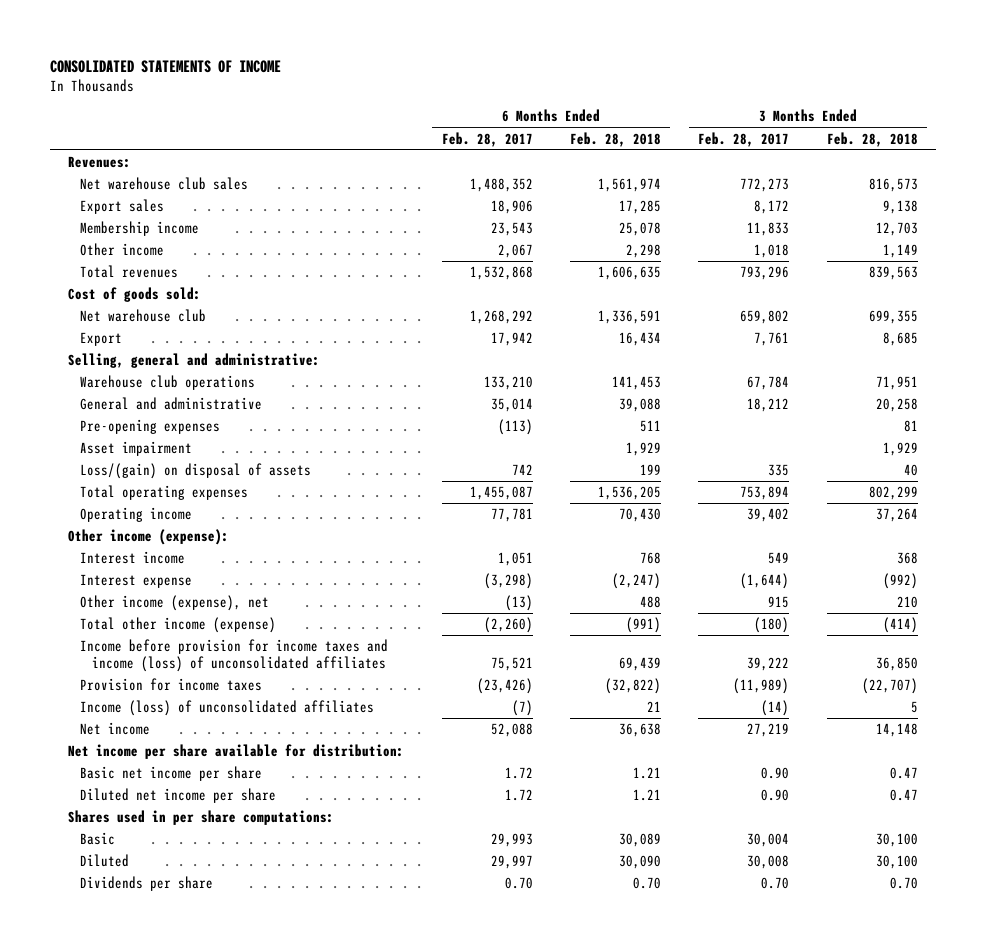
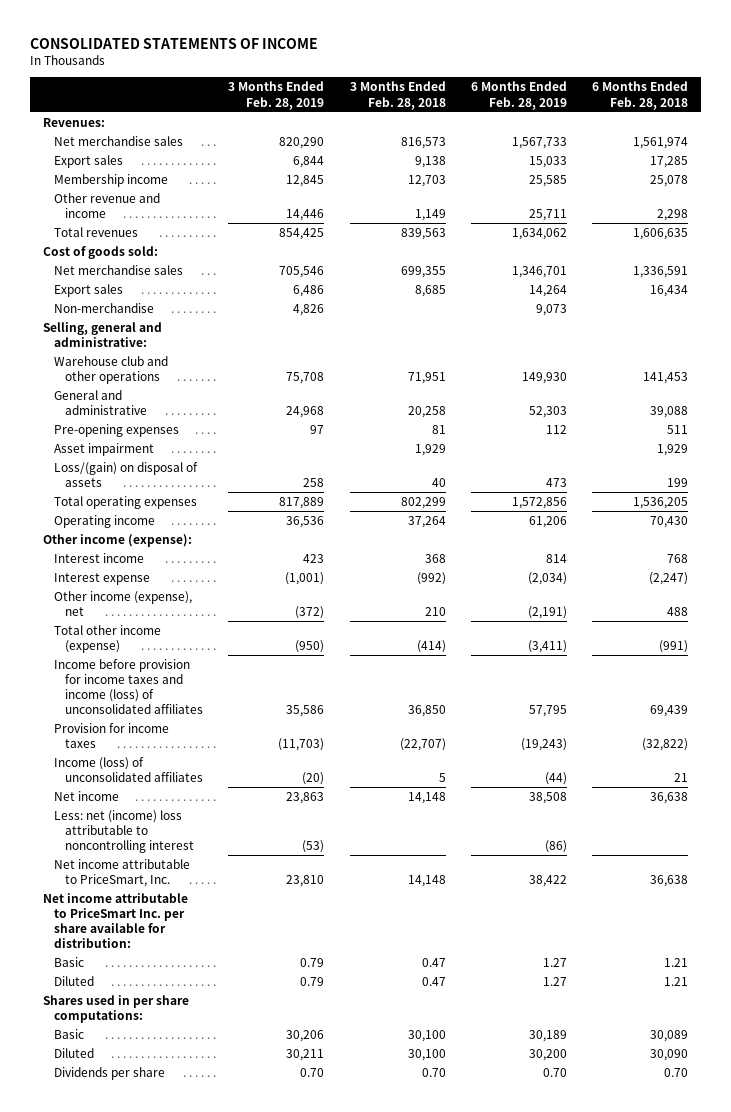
[441,131,533,147] Feb. 28, 2017 -> none
[698,131,790,147] Feb. 28, 2017 -> none
none -> [228,81,325,110] 3 Months Ended Feb. 28, 2019
none -> [470,81,567,110] 6 Months Ended Feb. 28, 2019
[80,177,249,191] Net warehouse club sales -> [53,135,183,146] Net merchandise sales
[80,243,165,257] Other income -> [53,192,160,219] Other revenue and income
[80,309,207,323] Net warehouse club -> [53,264,183,275] Net merchandise sales
[80,332,123,347] Export -> [53,283,123,297] Export sales
none -> [53,302,154,313] Non-merchandise
[80,375,256,391] Warehouse club operations -> [53,355,168,385] Warehouse club and other operations
none -> [53,809,195,854] Less: net (income) loss attributable to noncontrolling interest
none -> [53,858,190,888] Net income attributable to PriceSmart, Inc.
[68,744,405,760] Net income per share available for distribution: -> [42,892,188,949] Net income attributable to PriceSmart Inc. per share available for distribution:
[80,766,263,782] Basic net income per share -> [53,956,84,967] Basic
[80,788,277,804] Diluted net income per share -> [53,975,94,986] Diluted

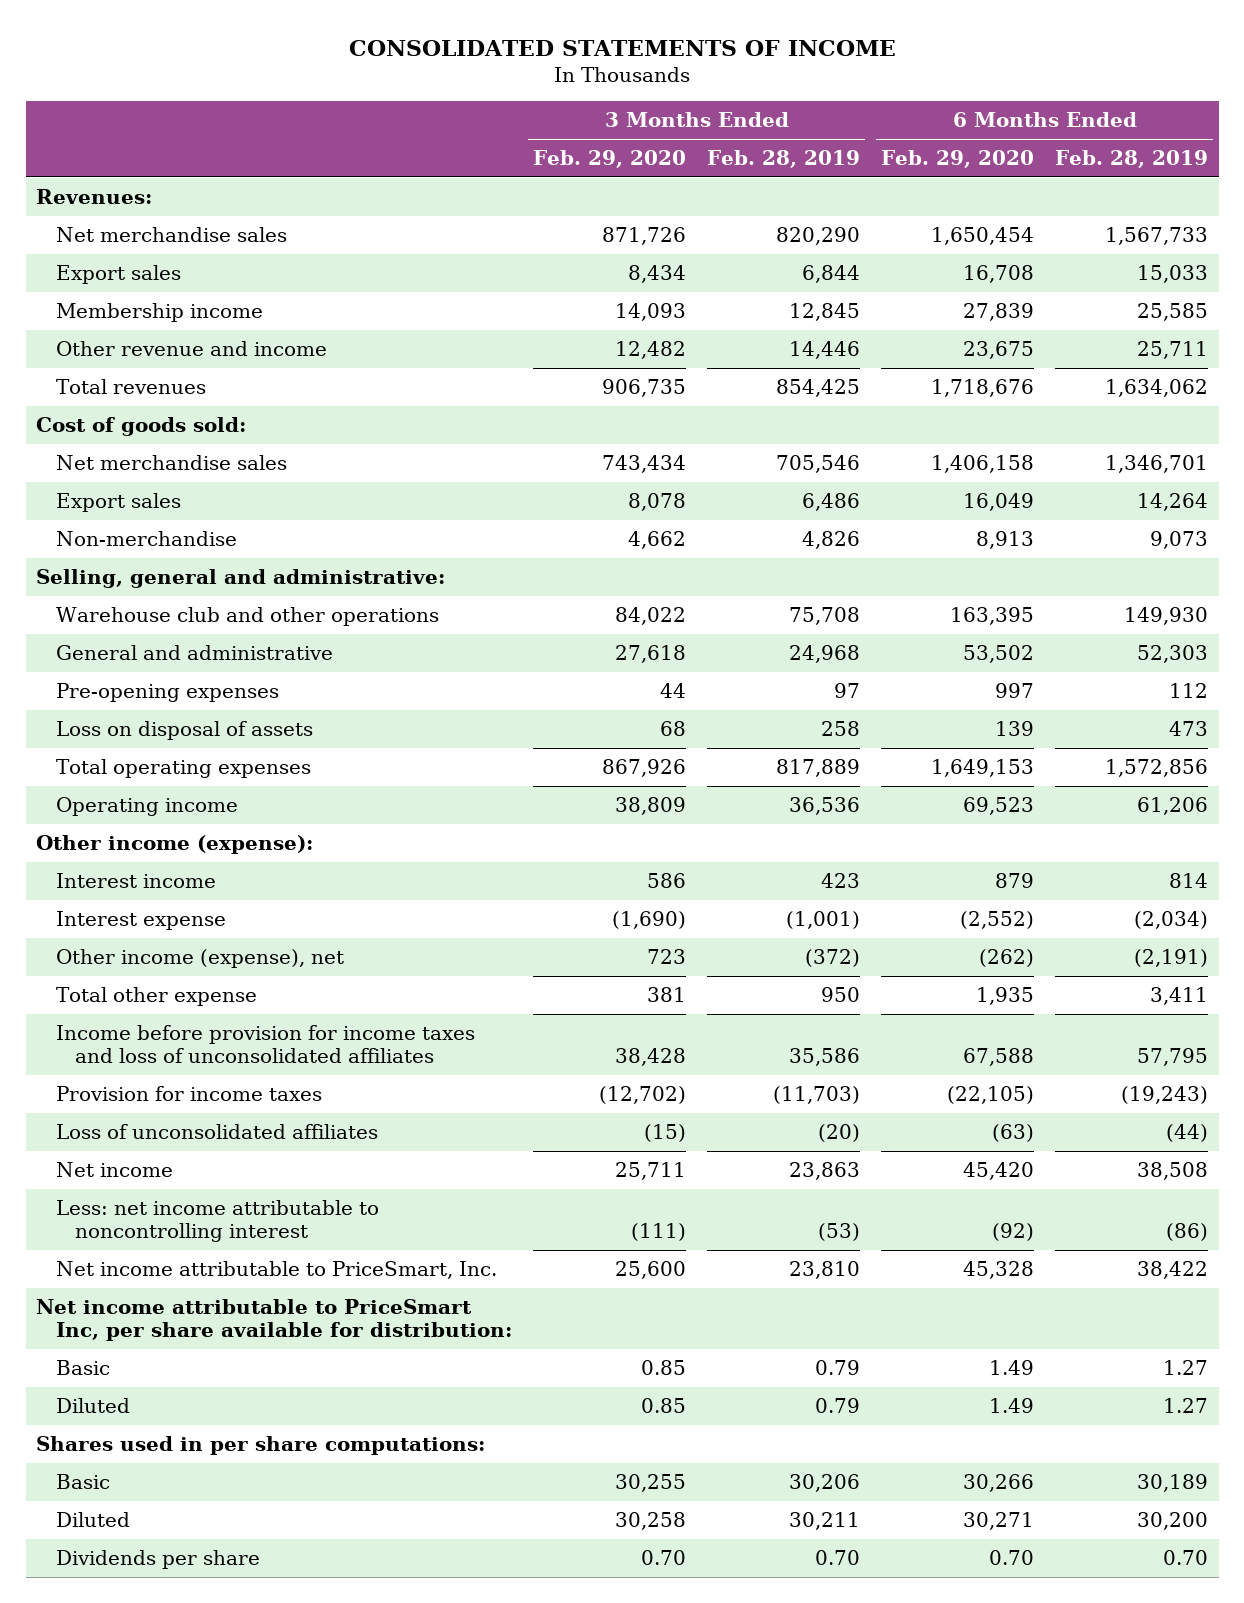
[349,81,446,110] 3 Months Ended Feb. 28, 2018 -> none
[591,81,688,110] 6 Months Ended Feb. 28, 2018 -> none
none -> [532,149,686,168] Feb. 29, 2020
none -> [880,149,1034,168] Feb. 29, 2020
[53,442,154,456] Asset impairment -> none
[53,461,198,488] Loss/(gain) on disposal of assets -> [55,720,313,740] Loss on disposal of assets
[53,624,161,654] Total other income (expense) -> [55,986,257,1006] Total other expense
[295,640,325,654] (950) -> [820,986,860,1002] 950
[527,640,567,654] (3,411) -> [1150,986,1209,1005] 3,411
[53,658,204,715] Income before provision for income taxes and income (loss) of unconsolidated affiliates -> [55,1024,475,1063] Income before provision for income taxes and loss of unconsolidated affiliates
[53,756,204,783] Income (loss) of unconsolidated affiliates -> [55,1123,378,1139] Loss of unconsolidated affiliates
[53,809,195,854] Less: net (income) loss attributable to noncontrolling interest -> [55,1199,379,1242] Less: net income attributable to noncontrolling interest
[42,892,188,949] Net income attributable to PriceSmart Inc. per share available for distribution: -> [36,1298,512,1341] Net income attributable to PriceSmart Inc, per share available for distribution:

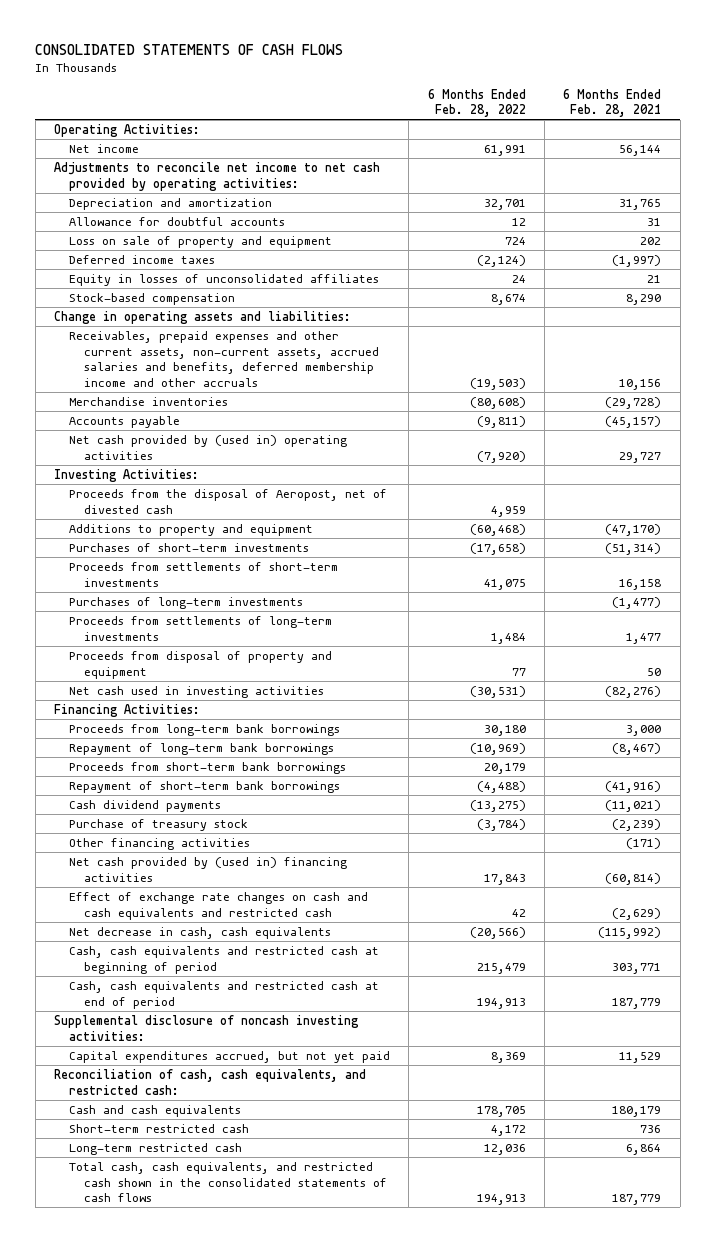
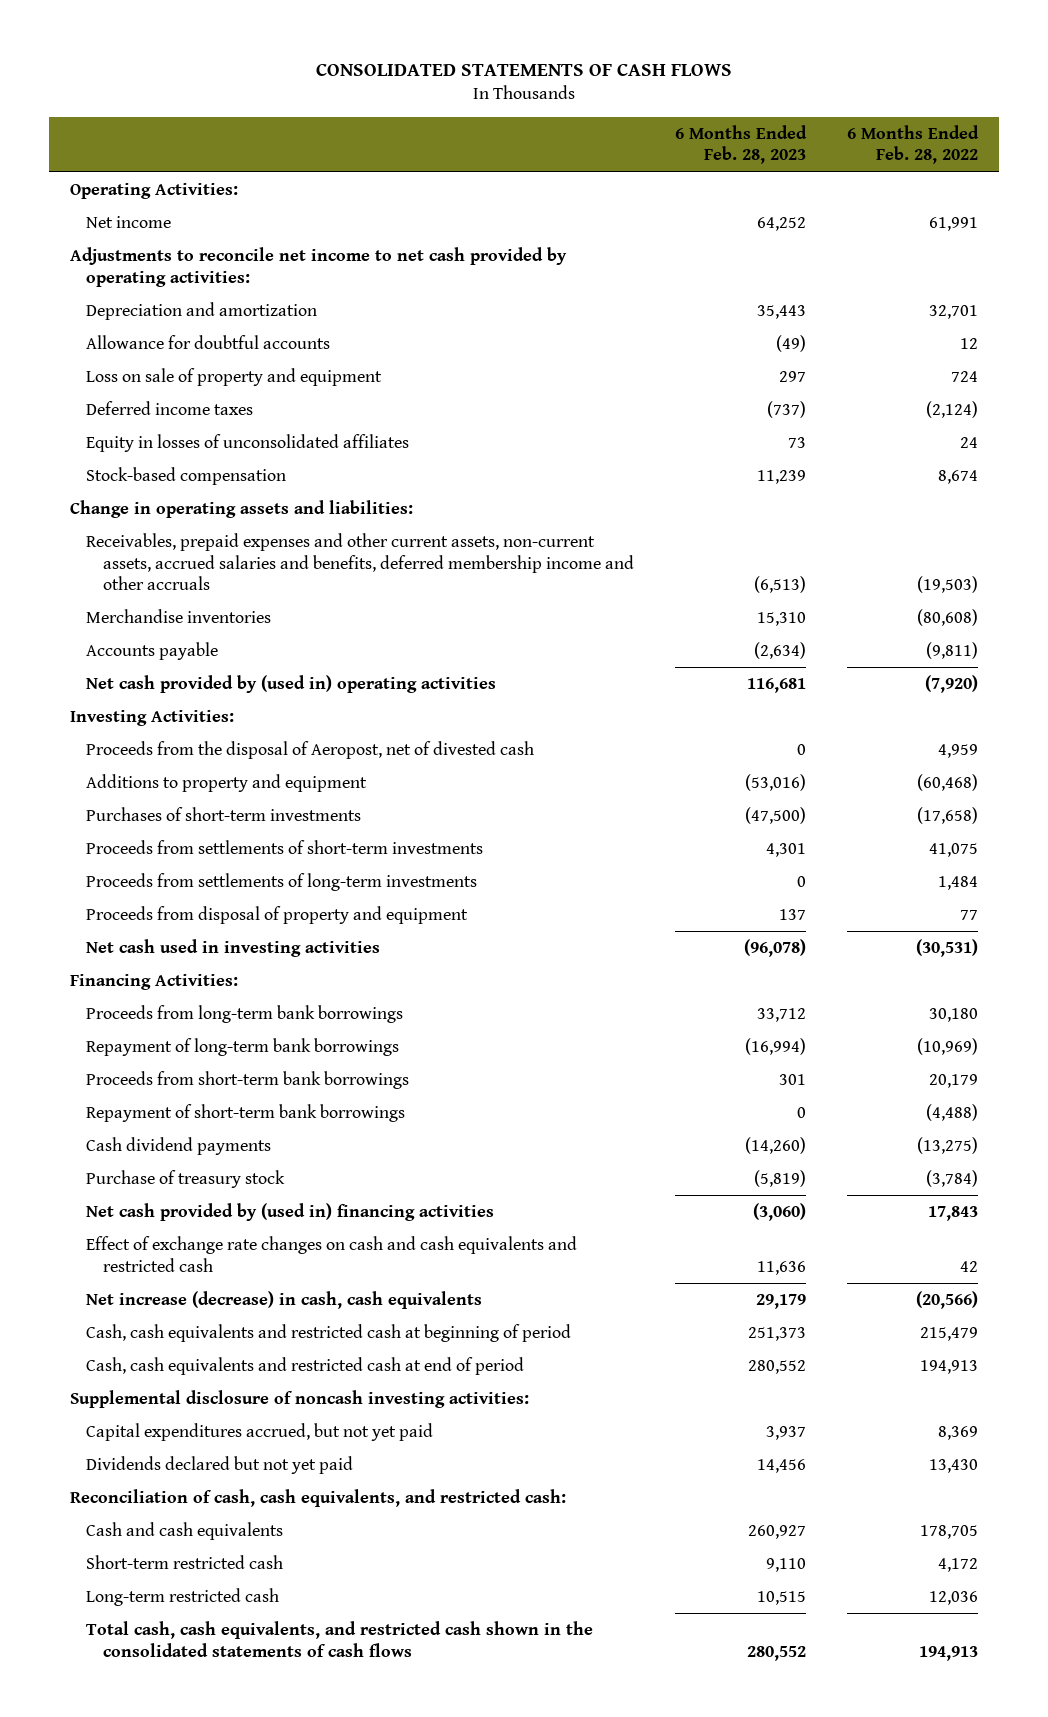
[563,88,662,118] 6 Months Ended Feb. 28, 2021 -> none
none -> [675,124,808,165] 6 Months Ended Feb. 28, 2023
[69,596,304,609] Purchases of long-term investments -> none
[69,837,251,850] Other financing activities -> none
[69,926,332,939] Net decrease in cash, cash equivalents -> [86,1291,483,1310] Net increase (decrease) in cash, cash equivalents
none -> [86,1456,354,1475] Dividends declared but not yet paid

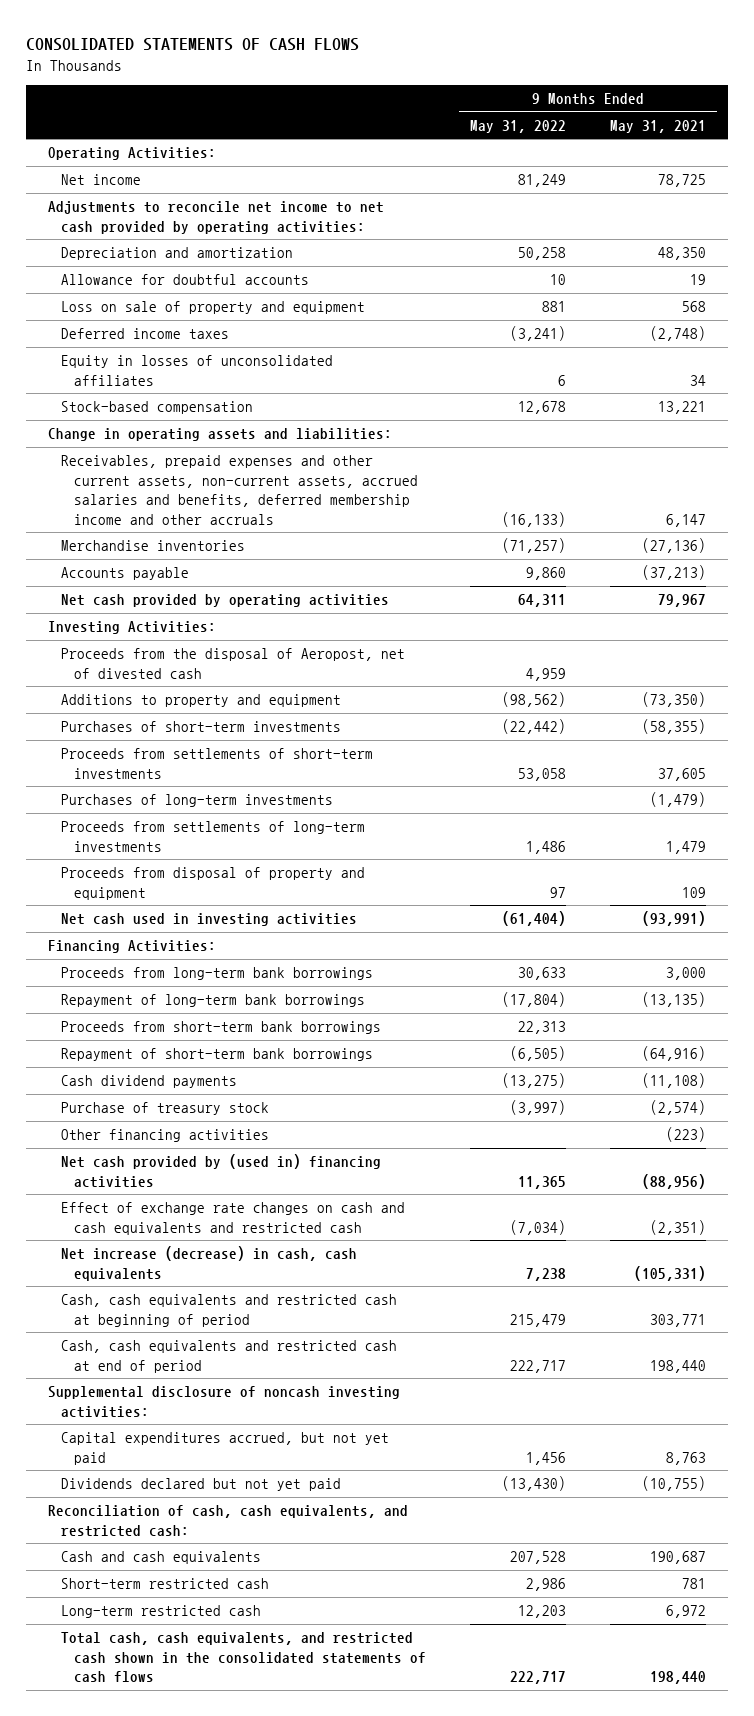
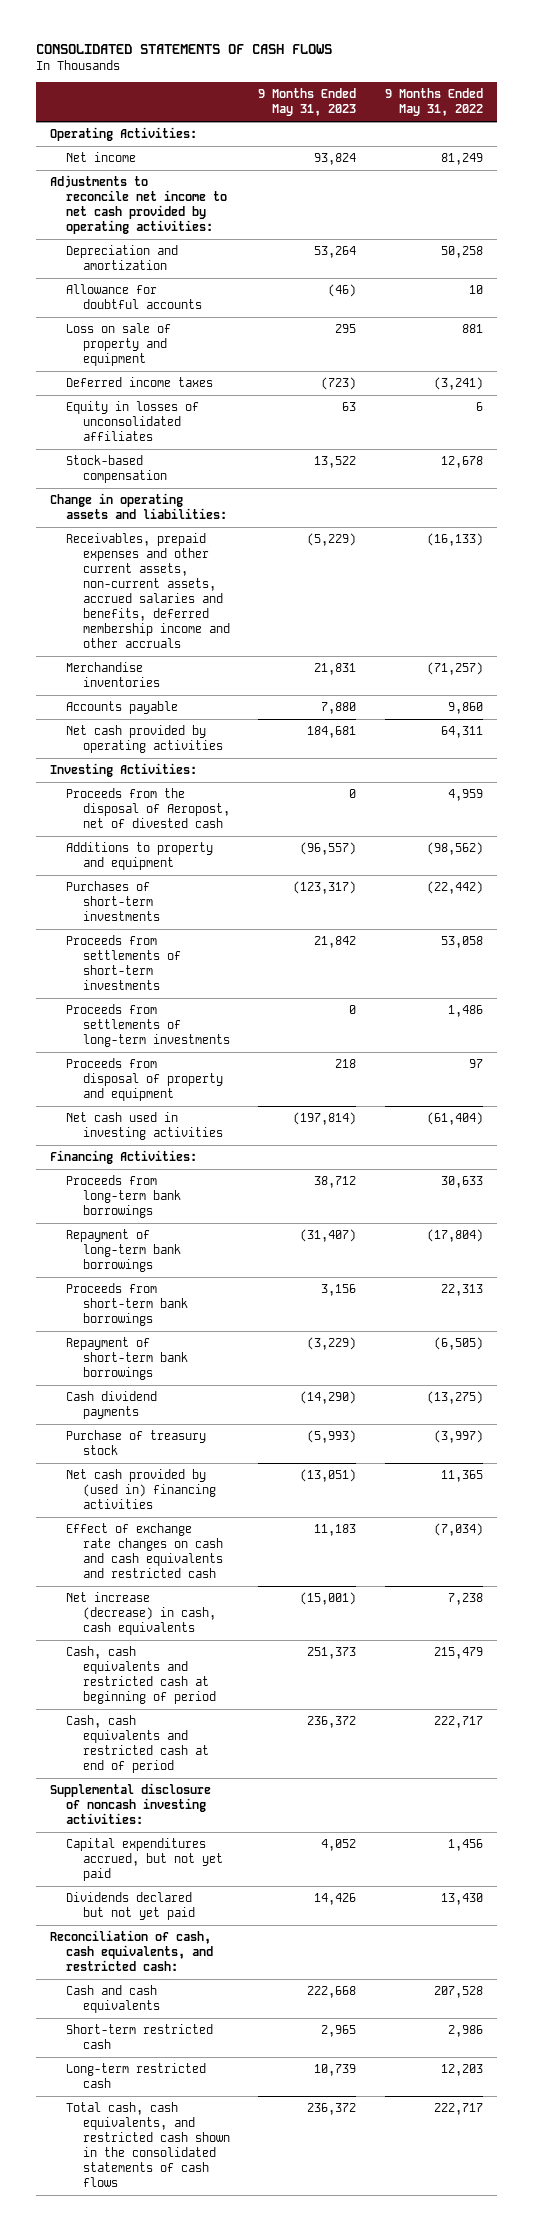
[609,119,706,133] May 31, 2021 -> none
none -> [258,88,357,117] 9 Months Ended May 31, 2023
[60,794,333,808] Purchases of long-term investments -> none
[60,1129,269,1143] Other financing activities -> none
[501,1476,566,1492] (13,430) -> [440,1893,483,1906] 13,430

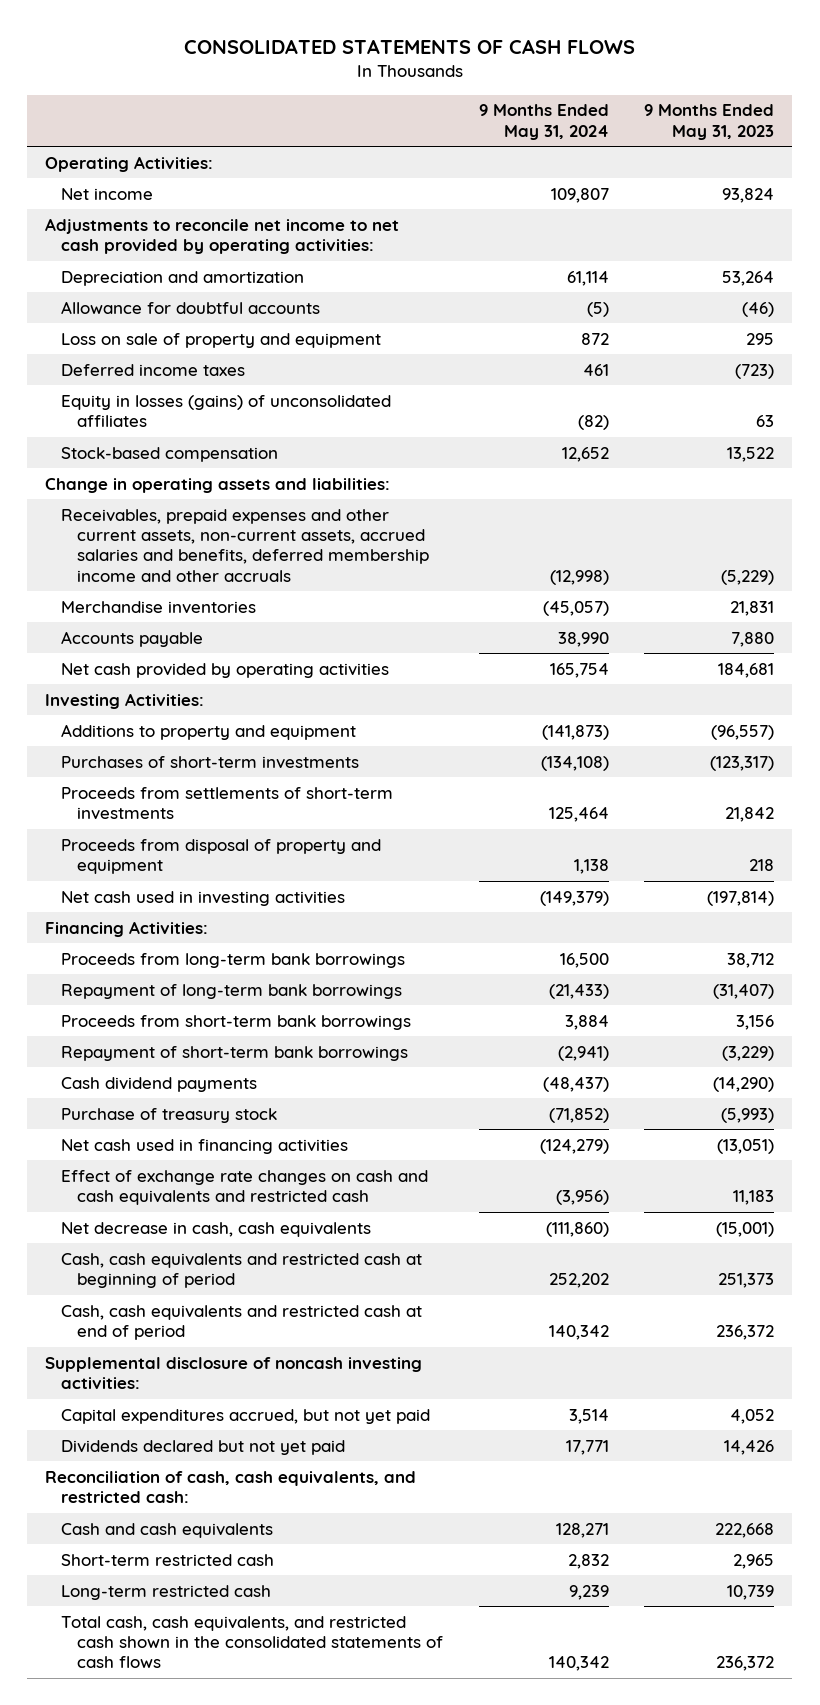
[384,88,483,117] 9 Months Ended May 31, 2022 -> none
none -> [478,104,609,140] 9 Months Ended May 31, 2024
[66,401,200,442] Equity in losses of unconsolidated affiliates -> [61,394,392,428] Equity in losses (gains) of unconsolidated affiliates
[66,788,231,829] Proceeds from the disposal of Aeropost, net of divested cash -> none
[66,1004,231,1048] Proceeds from settlements of long-term investments -> none
[66,1469,217,1510] Net cash provided by (used in) financing activities -> [61,1138,349,1154] Net cash used in financing activities
[66,1592,217,1636] Net increase (decrease) in cash, cash equivalents -> [61,1221,372,1237] Net decrease in cash, cash equivalents

